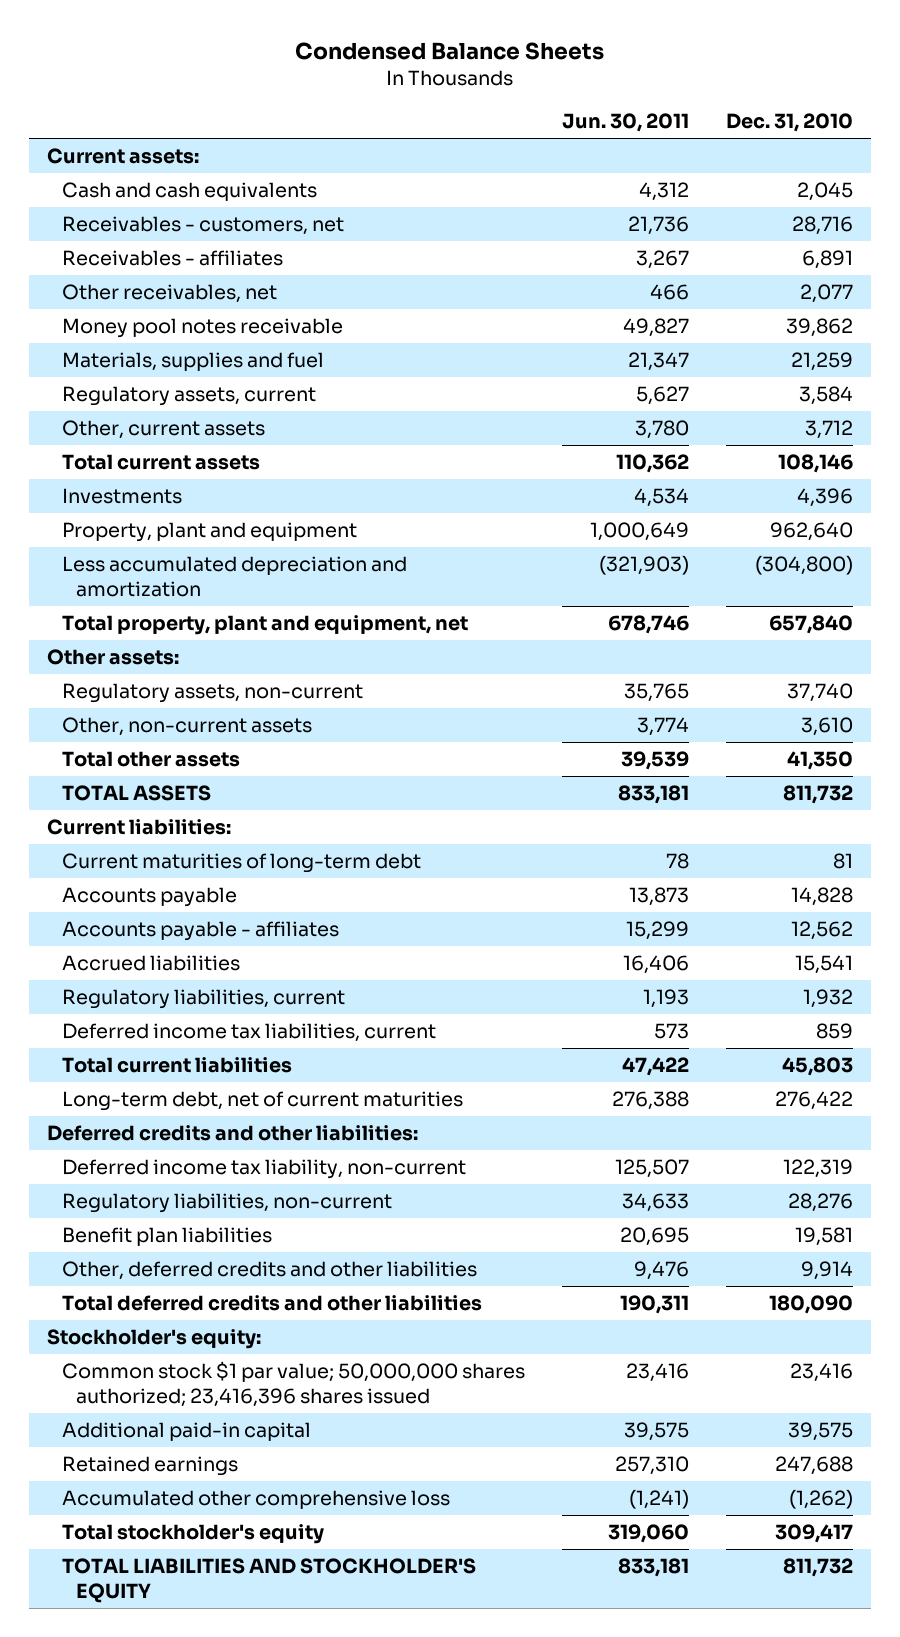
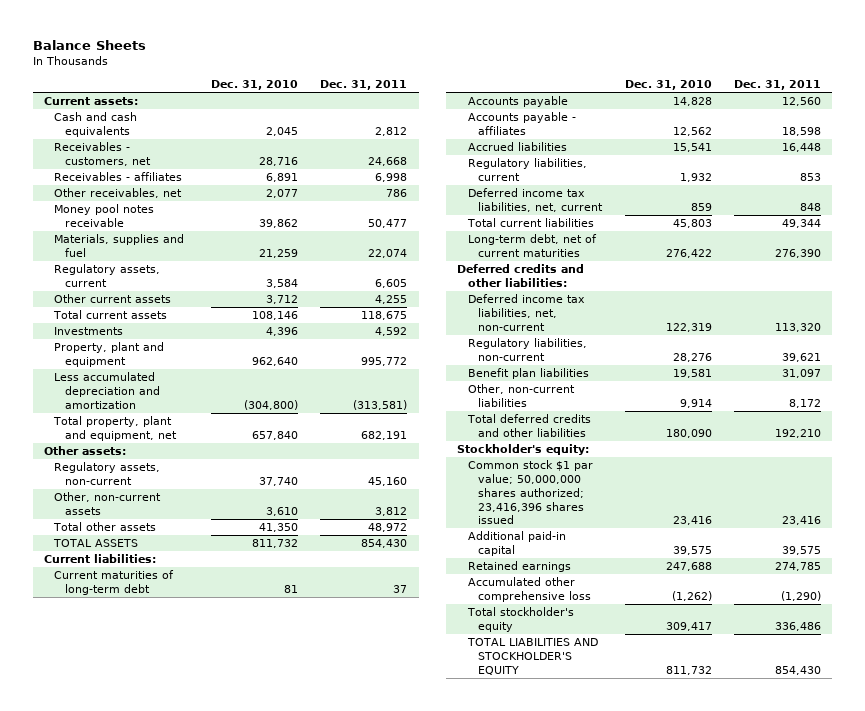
[295,41,605,60] Condensed Balance Sheets -> [32,39,146,50] Balance Sheets
[561,113,689,133] Jun. 30, 2011 -> none
none -> [320,79,408,90] Dec. 31, 2011
[61,420,265,440] Other, current assets -> [54,294,172,304] Other current assets
[61,1023,436,1043] Deferred income tax liabilities, current -> [467,188,604,212] Deferred income tax liabilities, net, current
[61,1159,466,1180] Deferred income tax liability, non-current -> [467,294,585,331] Deferred income tax liabilities, net, non-current
[61,1261,477,1281] Other, deferred credits and other liabilities -> [467,384,575,407] Other, non-current liabilities

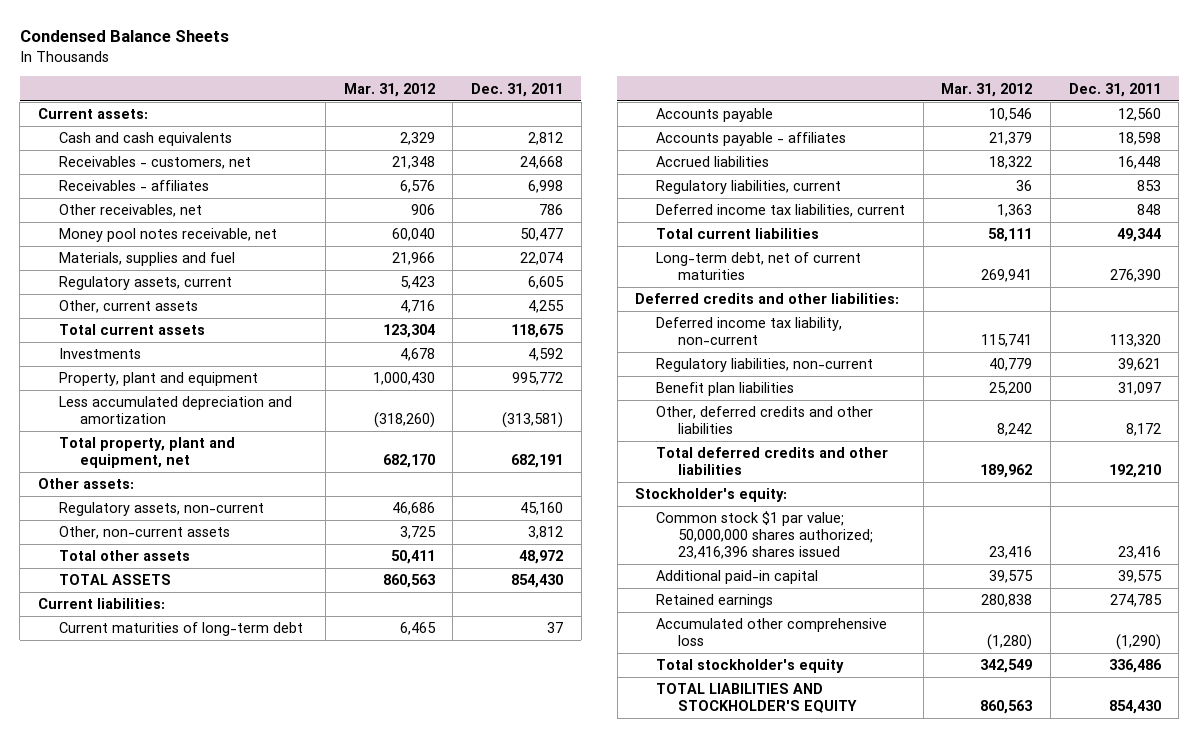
[32,39,146,50] Balance Sheets -> [19,30,229,43] Condensed Balance Sheets
[211,79,299,90] Dec. 31, 2010 -> none
none -> [343,82,435,97] Mar. 31, 2012
[54,204,155,227] Money pool notes receivable -> [58,228,277,243] Money pool notes receivable, net
[54,294,172,304] Other current assets -> [58,300,198,314] Other, current assets
[467,188,604,212] Deferred income tax liabilities, net, current -> [656,204,906,218] Deferred income tax liabilities, current
[467,294,585,331] Deferred income tax liabilities, net, non-current -> [656,317,843,346] Deferred income tax liability, non-current
[467,384,575,407] Other, non-current liabilities -> [656,406,874,435] Other, deferred credits and other liabilities

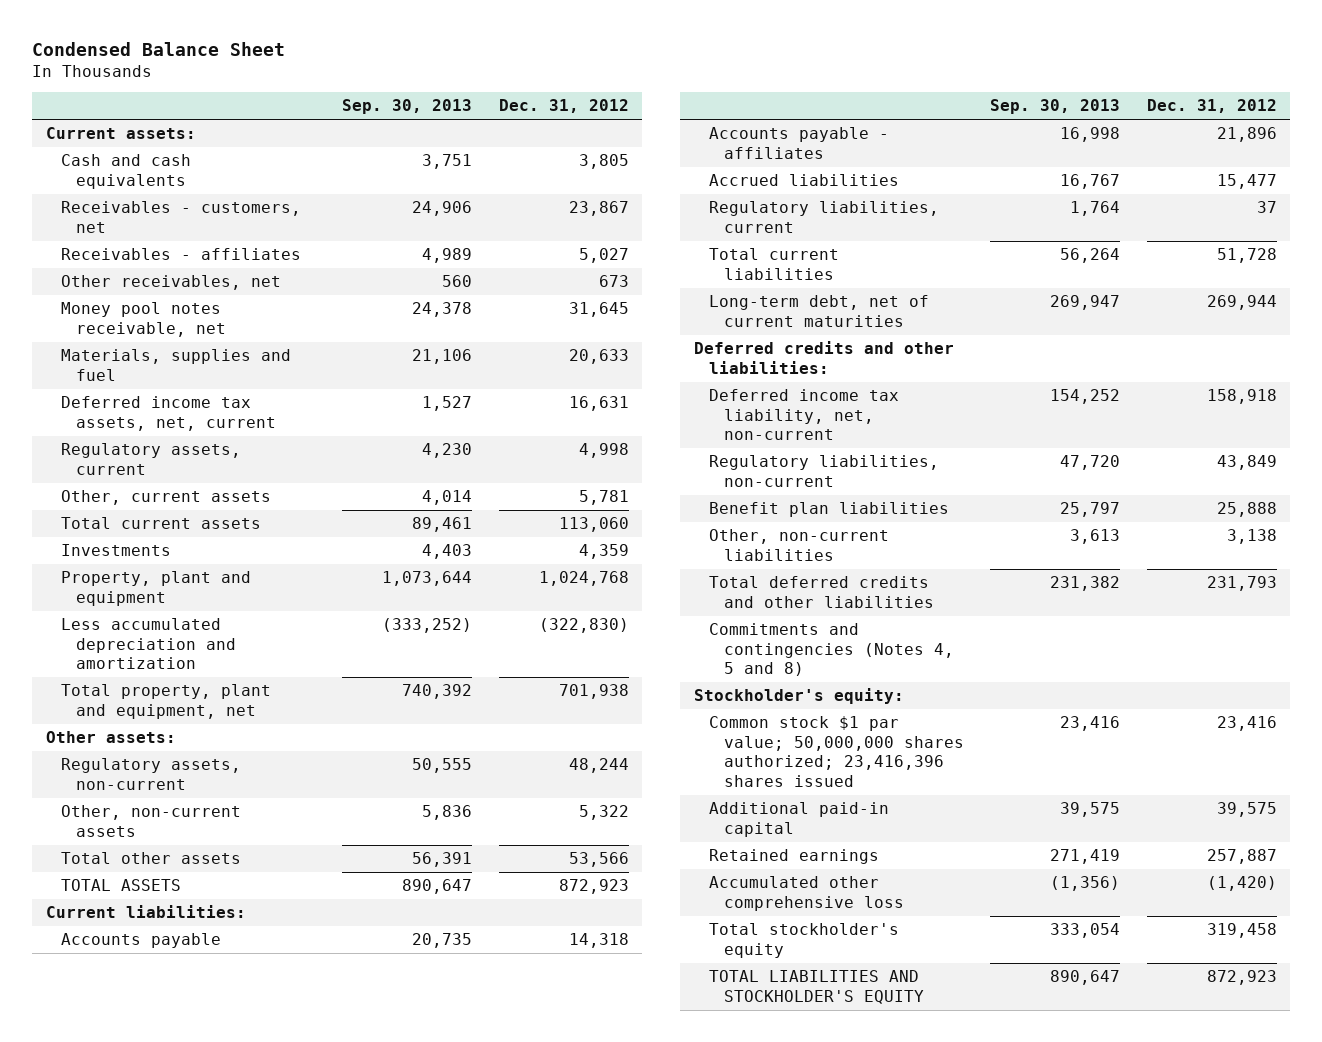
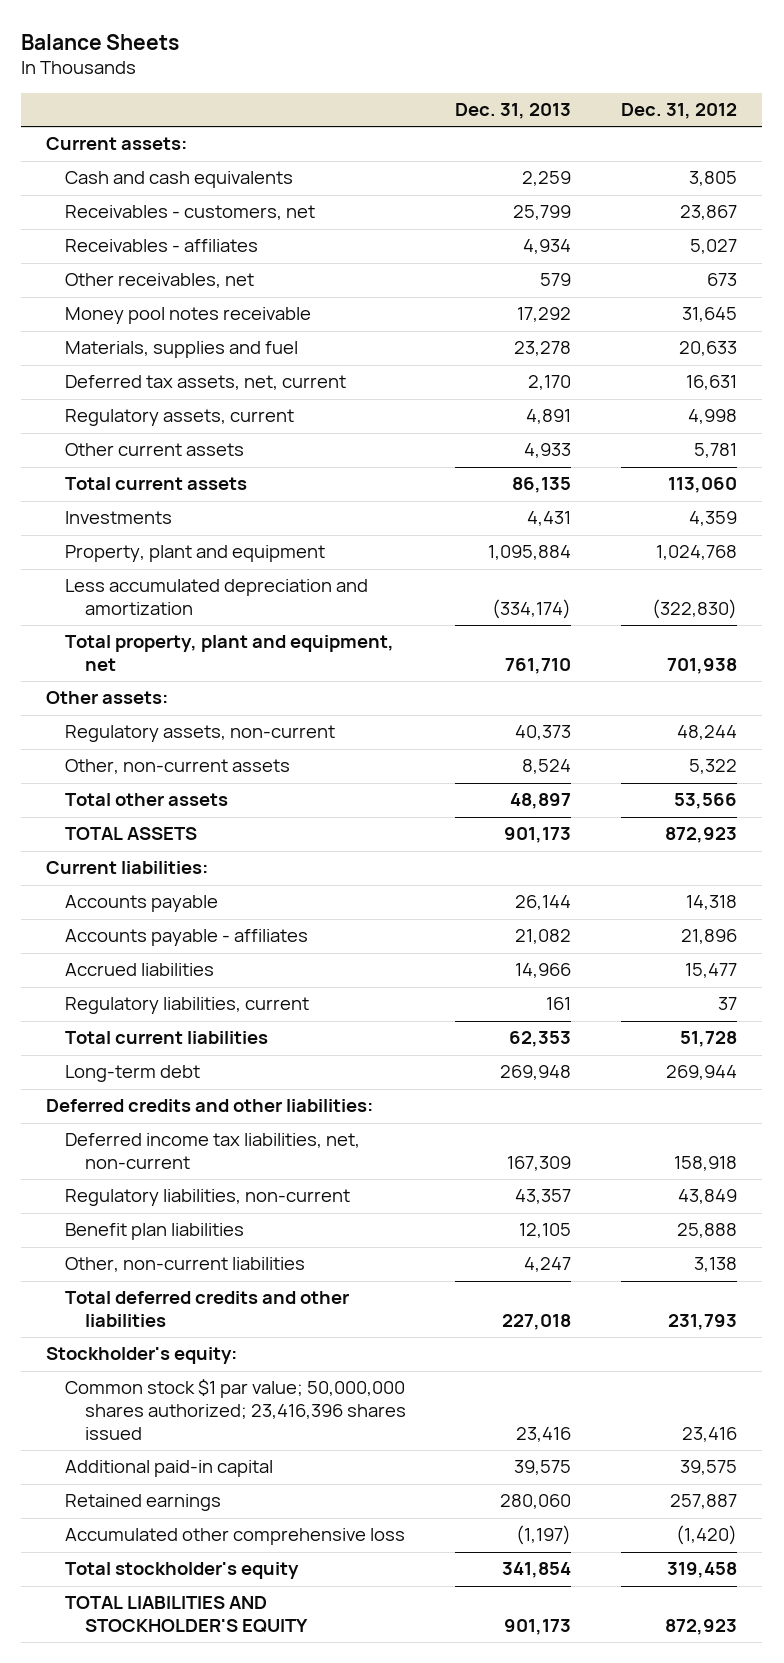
[32,42,286,57] Condensed Balance Sheet -> [21,33,180,50] Balance Sheets
[342,99,473,115] Sep. 30, 2013 -> none
none -> [455,103,572,120] Dec. 31, 2013
[60,302,226,337] Money pool notes receivable, net -> [65,307,312,325] Money pool notes receivable
[60,396,276,431] Deferred income tax assets, net, current -> [65,375,347,391] Deferred tax assets, net, current
[60,490,271,506] Other, current assets -> [65,443,245,457] Other current assets
[708,295,929,327] Long-term debt, net of current maturities -> [65,1065,201,1083] Long-term debt
[708,389,899,441] Deferred income tax liability, net, non-current -> [65,1133,361,1170] Deferred income tax liabilities, net, non-current
[708,623,954,677] Commitments and contingencies (Notes 4, 5 and 8) -> none

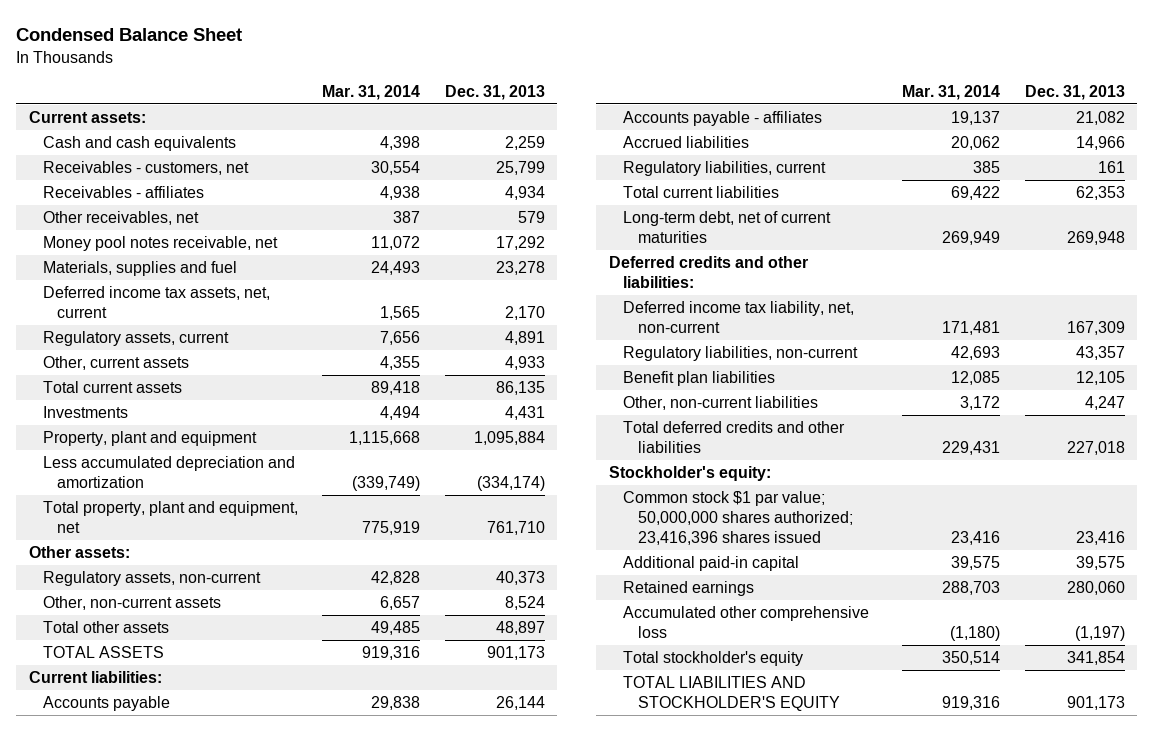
[21,33,180,50] Balance Sheets -> [16,28,243,42] Condensed Balance Sheet
[621,103,738,120] Dec. 31, 2012 -> none
none -> [322,84,421,100] Mar. 31, 2014
[65,307,312,325] Money pool notes receivable -> [43,236,279,252] Money pool notes receivable, net
[65,375,347,391] Deferred tax assets, net, current -> [43,286,271,318] Deferred income tax assets, net, current
[65,443,245,457] Other current assets -> [43,356,190,371] Other, current assets
[65,1065,201,1083] Long-term debt -> [623,211,832,243] Long-term debt, net of current maturities
[65,1133,361,1170] Deferred income tax liabilities, net, non-current -> [623,301,855,333] Deferred income tax liability, net, non-current

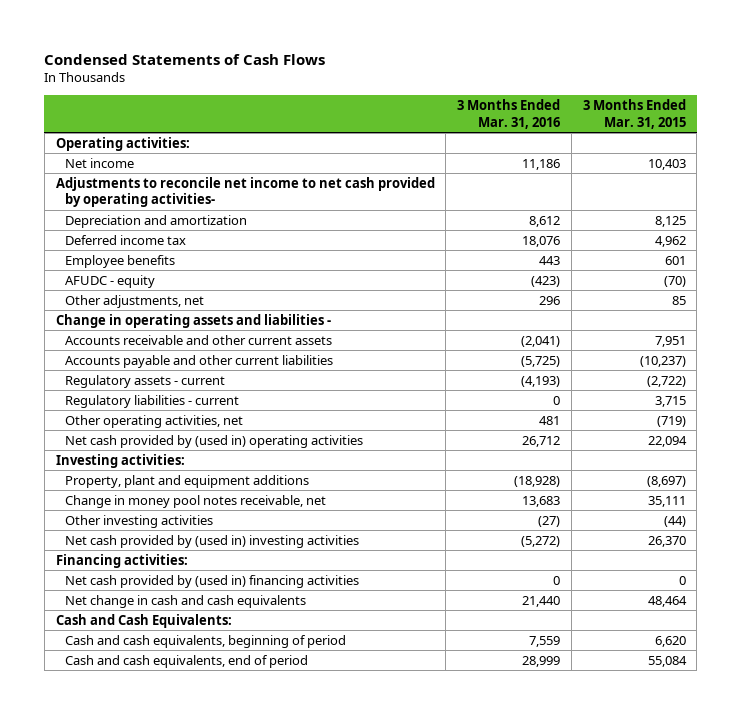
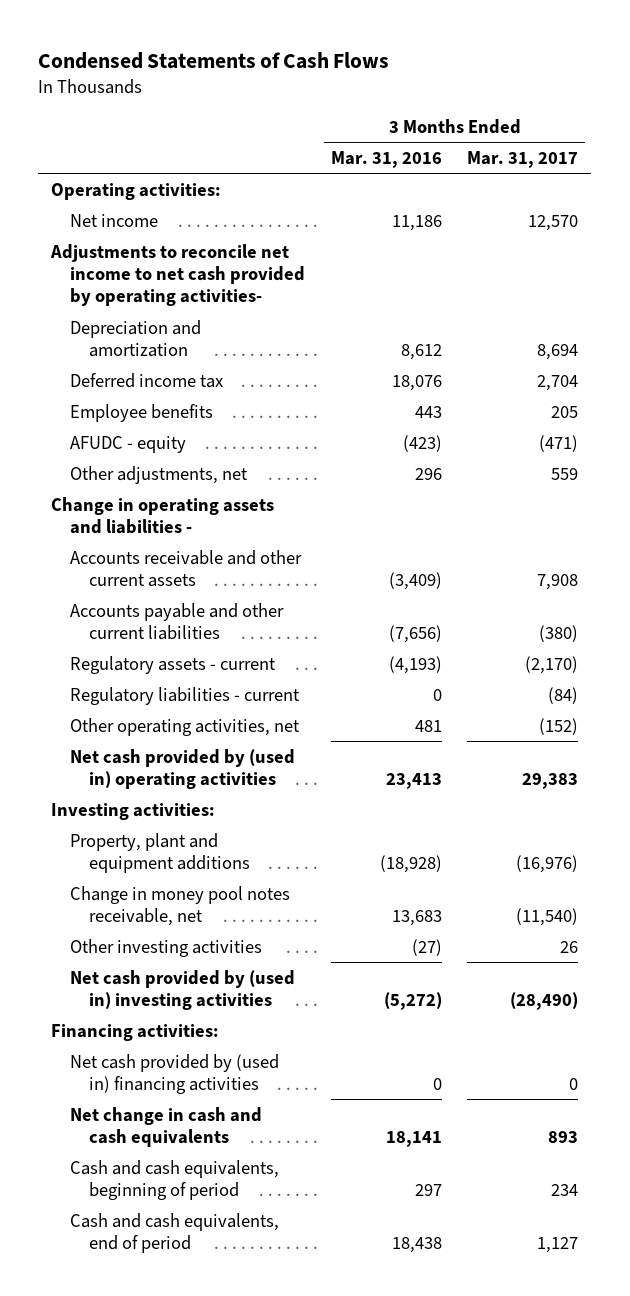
[582,99,686,129] 3 Months Ended Mar. 31, 2015 -> none
none -> [467,150,579,168] Mar. 31, 2017
[521,335,561,347] (2,041) -> [388,571,442,590] (3,409)
[521,355,561,367] (5,725) -> [388,624,442,643] (7,656)
[522,435,561,447] 26,712 -> [385,772,442,789] 23,413
[55,613,232,628] Cash and Cash Equivalents: -> none
[522,595,561,607] 21,440 -> [385,1130,442,1147] 18,141
[529,635,561,647] 7,559 -> [414,1183,442,1196] 297
[522,655,561,667] 28,999 -> [391,1236,442,1253] 18,438

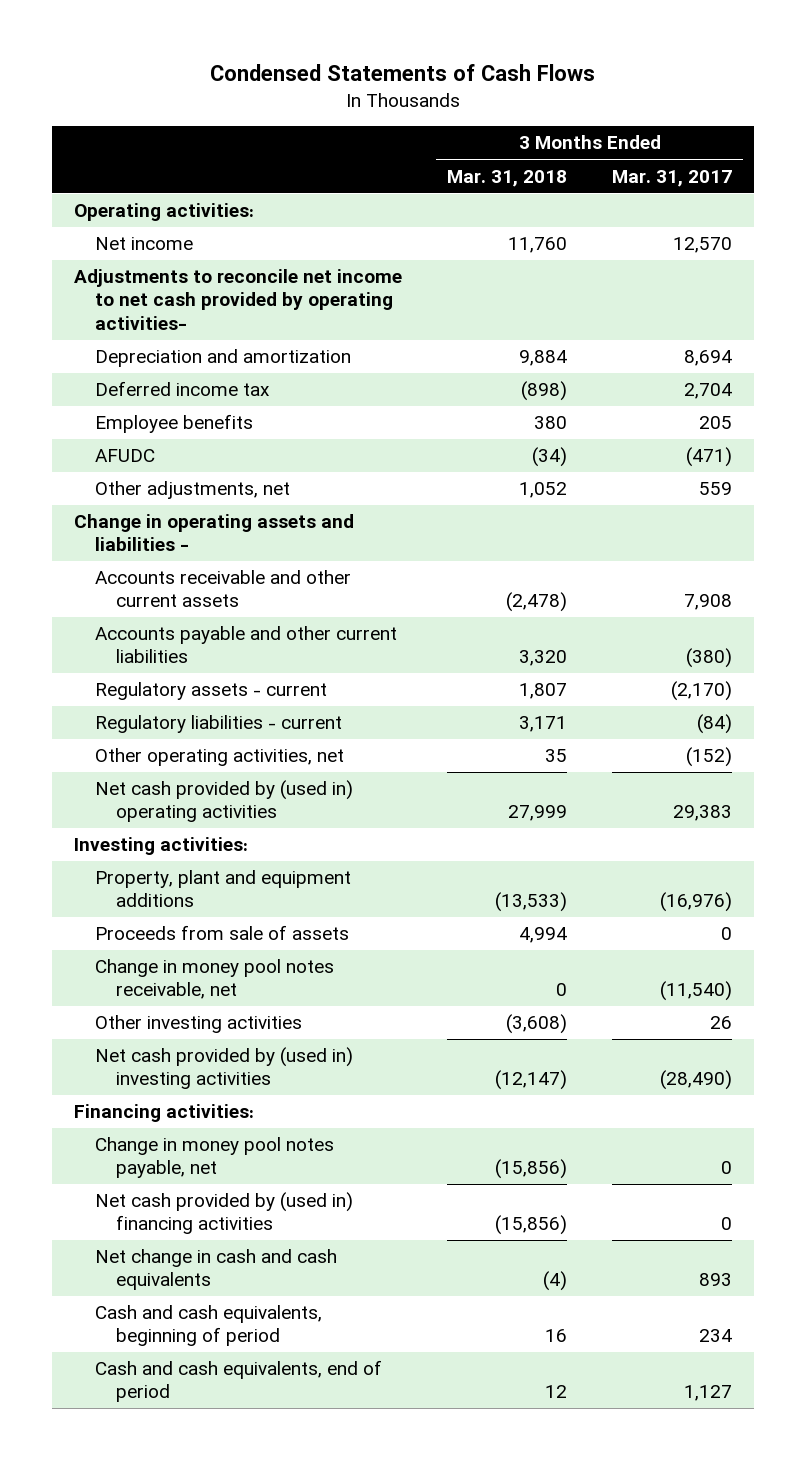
[330,150,442,168] Mar. 31, 2016 -> none
none -> [447,169,568,187] Mar. 31, 2018
[70,435,187,453] AFUDC - equity -> [95,449,156,463] AFUDC
none -> [95,925,350,941] Proceeds from sale of assets
none -> [95,1137,335,1179] Change in money pool notes payable, net

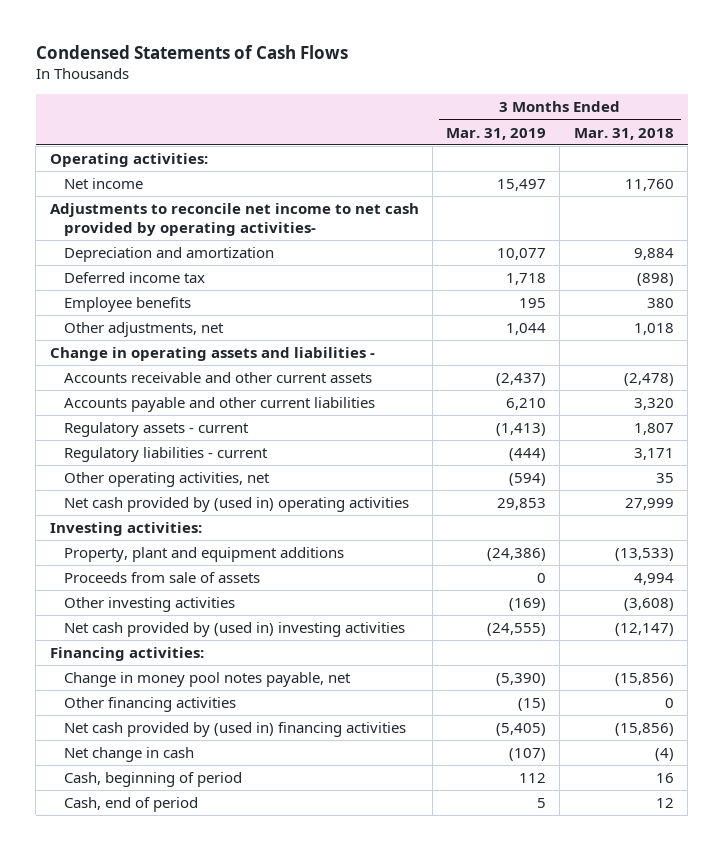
[611,169,732,187] Mar. 31, 2017 -> none
none -> [446,127,547,140] Mar. 31, 2019
[95,449,156,463] AFUDC -> none
[519,482,568,499] 1,052 -> [633,323,674,336] 1,018
[95,959,335,1000] Change in money pool notes receivable, net -> none
none -> [64,697,237,713] Other financing activities
[95,1249,338,1291] Net change in cash and cash equivalents -> [64,747,195,763] Net change in cash
[95,1305,323,1347] Cash and cash equivalents, beginning of period -> [64,772,243,788] Cash, beginning of period
[95,1360,383,1403] Cash and cash equivalents, end of period -> [64,797,199,813] Cash, end of period

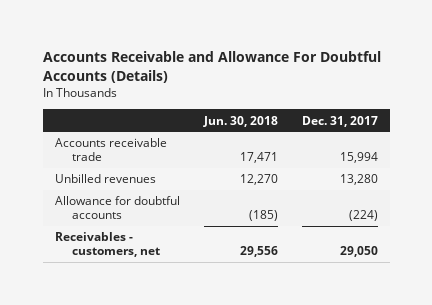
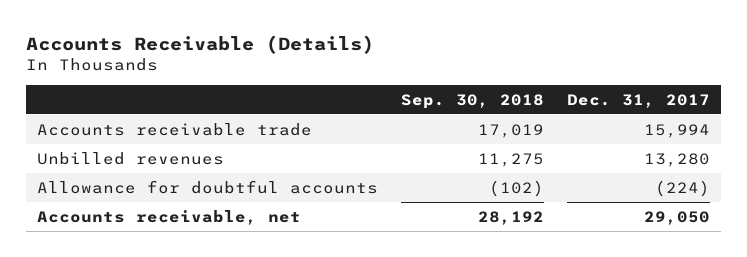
[42,50,381,83] Accounts Receivable and Allowance For Doubtful Accounts (Details) -> [26,34,375,54] Accounts Receivable (Details)
[202,115,278,127] Jun. 30, 2018 -> none
none -> [400,93,544,109] Sep. 30, 2018
[54,232,160,258] Receivables - customers, net -> [37,209,302,225] Accounts receivable, net

